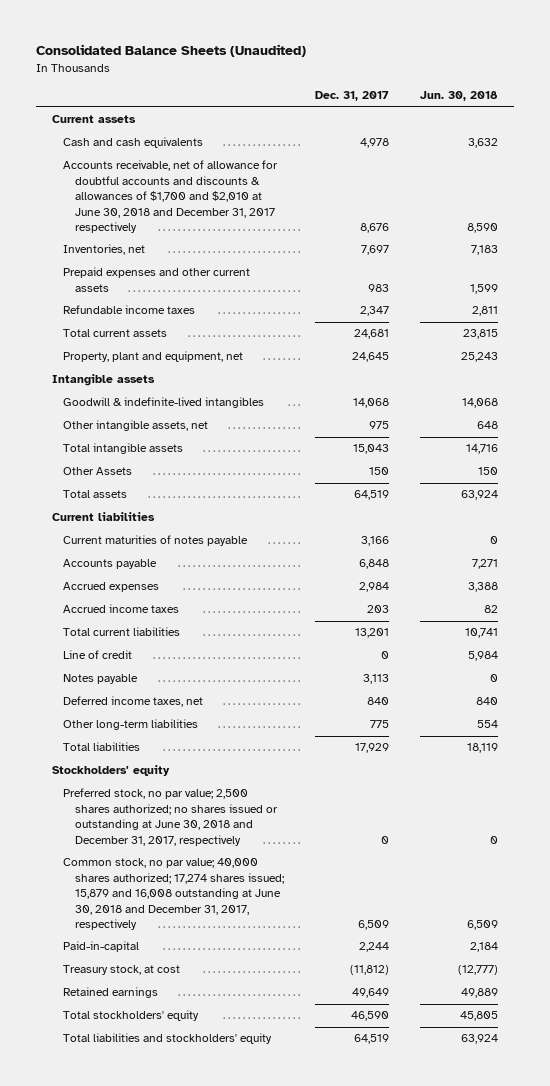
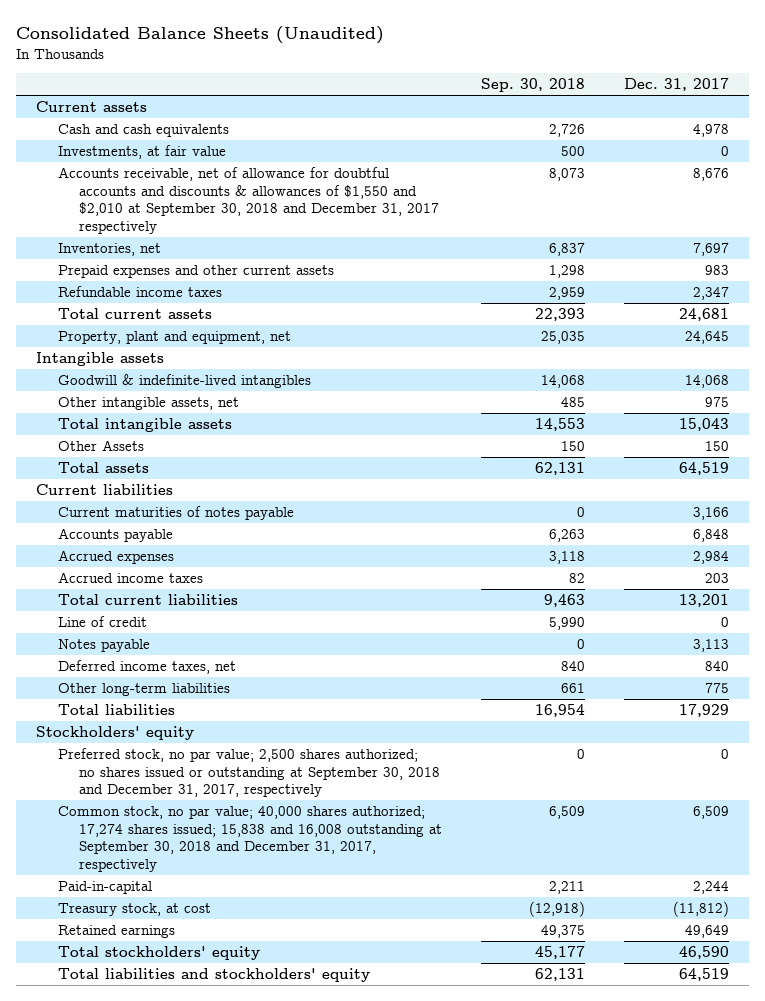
[420,91,499,102] Jun. 30, 2018 -> none
none -> [481,78,586,93] Sep. 30, 2018
none -> [57,145,226,160] Investments, at fair value
[63,160,279,234] Accounts receivable, net of allowance for doubtful accounts and discounts & allowances of $1,700 and $2,010 at June 30, 2018 and December 31, 2017 respectively -> [57,167,440,234] Accounts receivable, net of allowance for doubtful accounts and discounts & allowances of $1,550 and $2,010 at September 30, 2018 and December 31, 2017 respectively
[63,788,278,846] Preferred stock, no par value; 2,500 shares authorized; no shares issued or outstanding at June 30, 2018 and December 31, 2017, respectively -> [57,748,441,798] Preferred stock, no par value; 2,500 shares authorized; no shares issued or outstanding at September 30, 2018 and December 31, 2017, respectively
[63,858,284,931] Common stock, no par value; 40,000 shares authorized; 17,274 shares issued; 15,879 and 16,008 outstanding at June 30, 2018 and December 31, 2017, respectively -> [57,806,443,872] Common stock, no par value; 40,000 shares authorized; 17,274 shares issued; 15,838 and 16,008 outstanding at September 30, 2018 and December 31, 2017, respectively

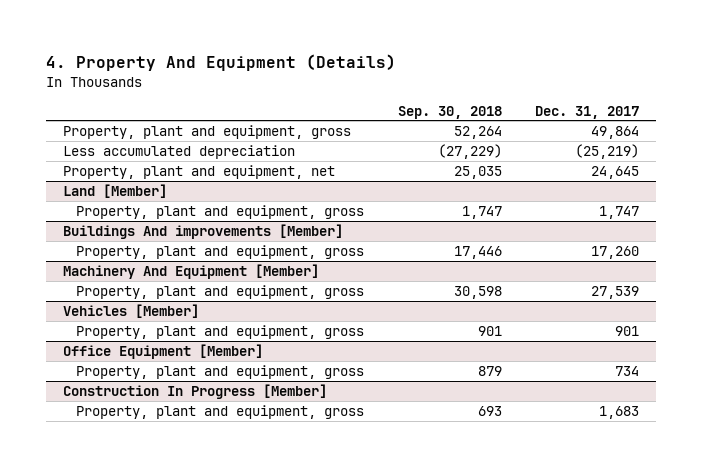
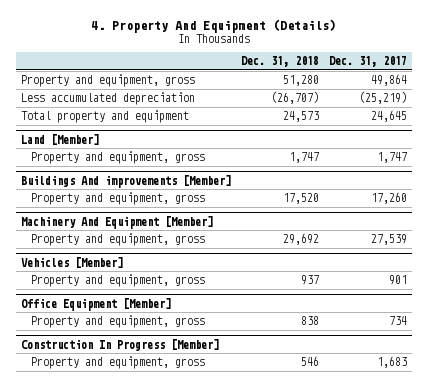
[397,105,502,119] Sep. 30, 2018 -> none
none -> [240,55,319,67] Dec. 31, 2018
[62,124,351,139] Property, plant and equipment, gross -> [20,74,195,88] Property and equipment, gross
[62,164,335,179] Property, plant and equipment, net -> [20,110,189,124] Total property and equipment
[76,204,365,219] Property, plant and equipment, gross -> [30,151,205,165] Property and equipment, gross
[76,244,365,259] Property, plant and equipment, gross -> [30,192,205,206] Property and equipment, gross
[76,284,365,299] Property, plant and equipment, gross -> [30,233,205,247] Property and equipment, gross
[76,324,365,339] Property, plant and equipment, gross -> [30,274,205,288] Property and equipment, gross
[76,364,365,379] Property, plant and equipment, gross -> [30,315,205,329] Property and equipment, gross
[76,404,365,419] Property, plant and equipment, gross -> [30,356,205,370] Property and equipment, gross

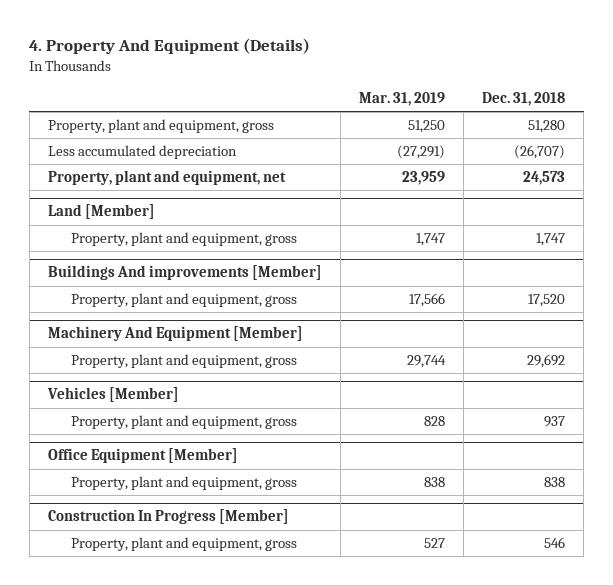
[328,55,407,67] Dec. 31, 2017 -> none
none -> [358,92,445,107] Mar. 31, 2019
[20,74,195,88] Property and equipment, gross -> [47,118,274,133] Property, plant and equipment, gross
[20,110,189,124] Total property and equipment -> [47,169,286,185] Property, plant and equipment, net
[30,151,205,165] Property and equipment, gross -> [70,231,297,246] Property, plant and equipment, gross
[30,192,205,206] Property and equipment, gross -> [70,292,297,307] Property, plant and equipment, gross
[30,233,205,247] Property and equipment, gross -> [70,353,297,368] Property, plant and equipment, gross
[30,274,205,288] Property and equipment, gross -> [70,414,297,429] Property, plant and equipment, gross
[30,315,205,329] Property and equipment, gross -> [70,475,297,490] Property, plant and equipment, gross
[30,356,205,370] Property and equipment, gross -> [70,536,297,551] Property, plant and equipment, gross

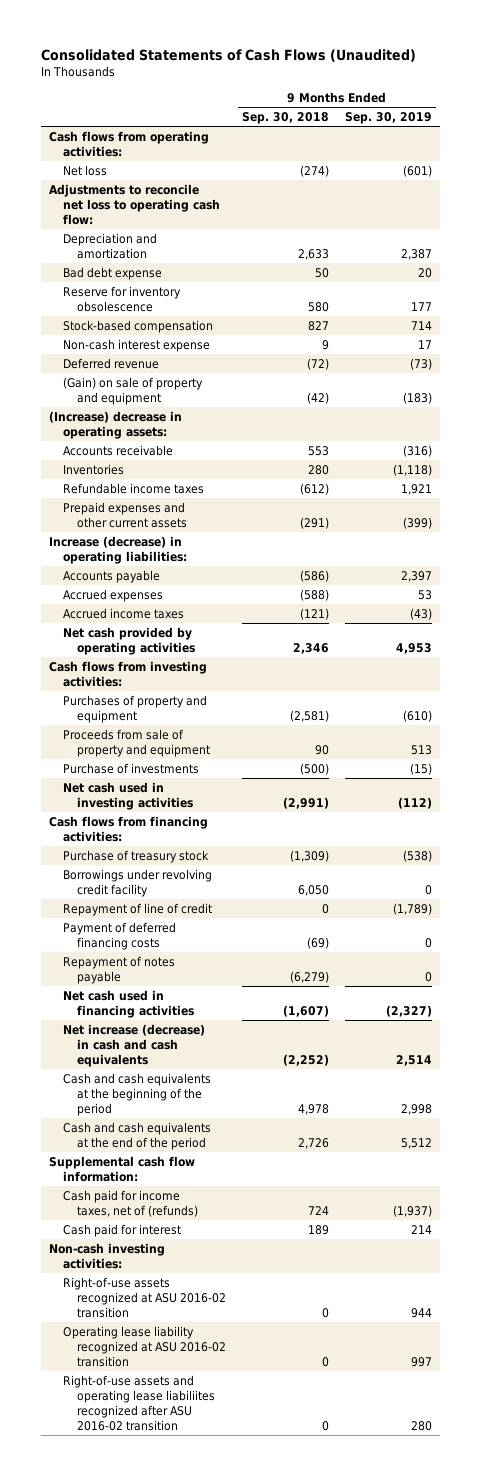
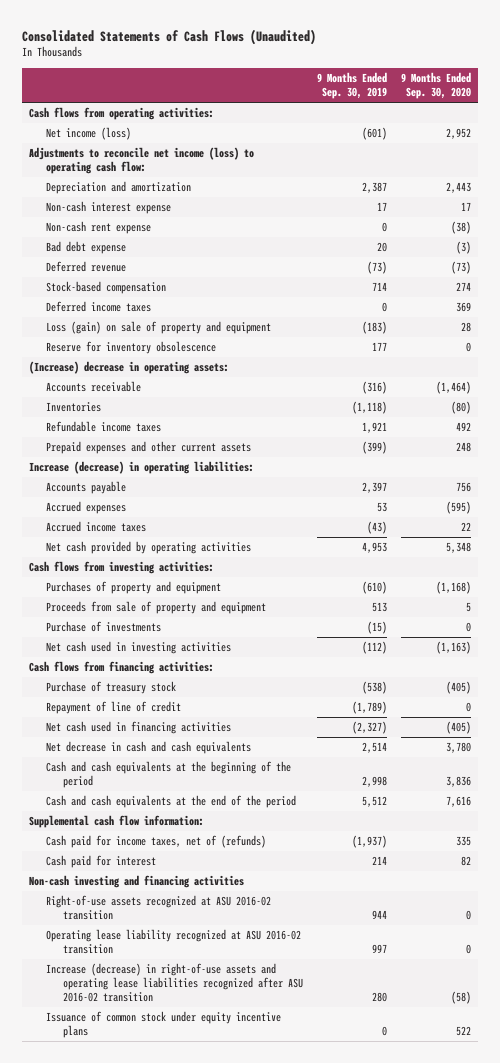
[242,112,330,125] Sep. 30, 2018 -> none
none -> [401,72,472,100] 9 Months Ended Sep. 30, 2020
[63,164,108,176] Net loss -> [46,127,132,141] Net income (loss)
[48,183,221,225] Adjustments to reconcile net loss to operating cash flow: -> [29,147,255,175] Adjustments to reconcile net income (loss) to operating cash flow:
none -> [46,221,152,235] Non-cash rent expense
[63,266,163,280] Bad debt expense -> [46,241,127,255] Bad debt expense
[63,319,214,333] Stock-based compensation -> [46,281,167,295] Stock-based compensation
none -> [46,301,152,313] Deferred income taxes
[63,376,204,405] (Gain) on sale of property and equipment -> [46,321,272,335] Loss (gain) on sale of property and equipment
[63,285,182,312] Reserve for inventory obsolescence -> [46,341,217,355] Reserve for inventory obsolescence
[63,868,213,897] Borrowings under revolving credit facility -> none
[63,921,177,950] Payment of deferred financing costs -> none
[63,955,176,984] Repayment of notes payable -> none
[63,1023,206,1067] Net increase (decrease) in cash and cash equivalents -> [46,741,252,755] Net decrease in cash and cash equivalents
[48,1242,165,1269] Non-cash investing activities: -> [29,875,245,889] Non-cash investing and financing activities
[63,1374,216,1431] Right-of-use assets and operating lease liabiliites recognized after ASU 2016-02 transition -> [46,963,303,1002] Increase (decrease) in right-of-use assets and operating lease liabilities recognized after ASU 2016-02 transition
none -> [46,1011,282,1039] Issuance of common stock under equity incentive plans

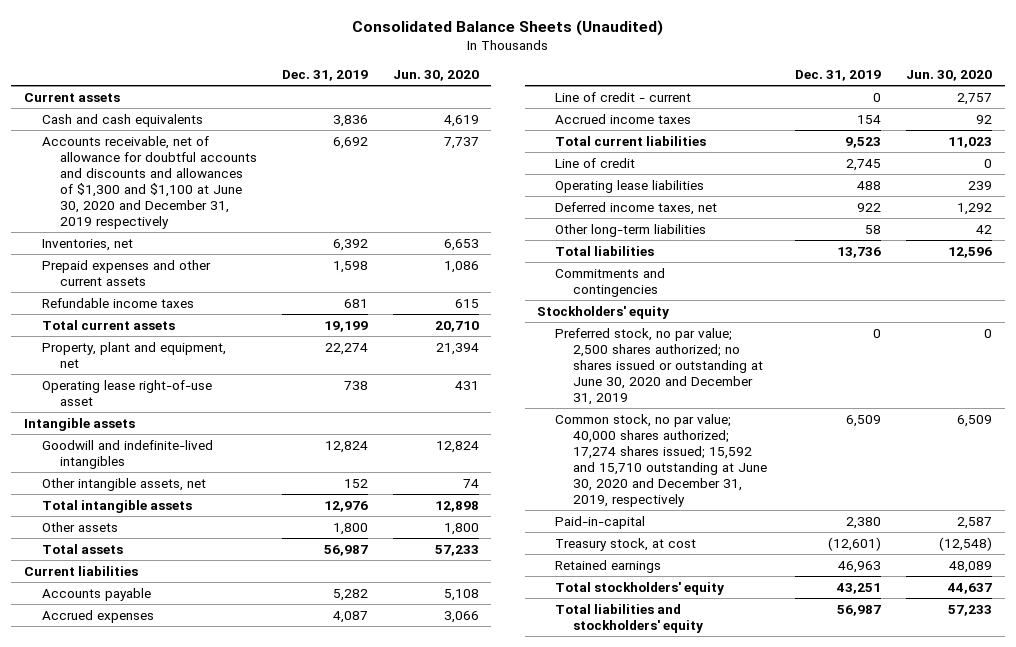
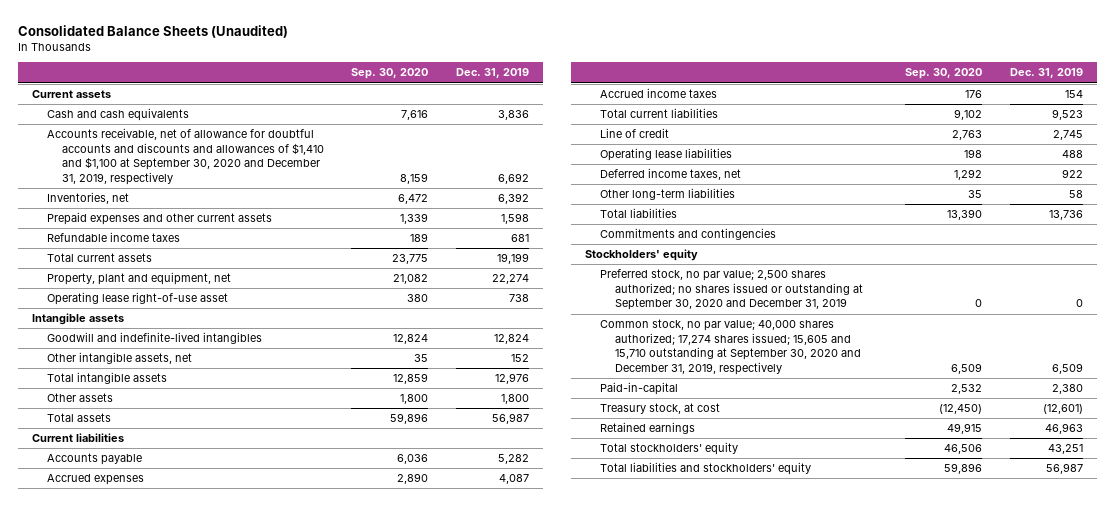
[392,70,479,82] Jun. 30, 2020 -> none
none -> [351,68,429,80] Sep. 30, 2020
[41,135,257,229] Accounts receivable, net of allowance for doubtful accounts and discounts and allowances of $1,300 and $1,100 at June 30, 2020 and December 31, 2019 respectively -> [46,128,324,185] Accounts receivable, net of allowance for doubtful accounts and discounts and allowances of $1,410 and $1,100 at September 30, 2020 and December 31, 2019, respectively
[555,91,692,102] Line of credit - current -> none
[555,327,764,405] Preferred stock, no par value; 2,500 shares authorized; no shares issued or outstanding at June 30, 2020 and December 31, 2019 -> [600,269,863,311] Preferred stock, no par value; 2,500 shares authorized; no shares issued or outstanding at September 30, 2020 and December 31, 2019
[555,413,768,507] Common stock, no par value; 40,000 shares authorized; 17,274 shares issued; 15,592 and 15,710 outstanding at June 30, 2020 and December 31, 2019, respectively -> [600,319,861,375] Common stock, no par value; 40,000 shares authorized; 17,274 shares issued; 15,605 and 15,710 outstanding at September 30, 2020 and December 31, 2019, respectively

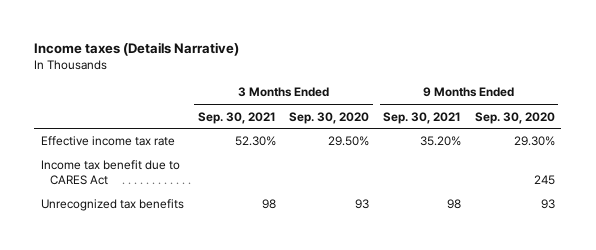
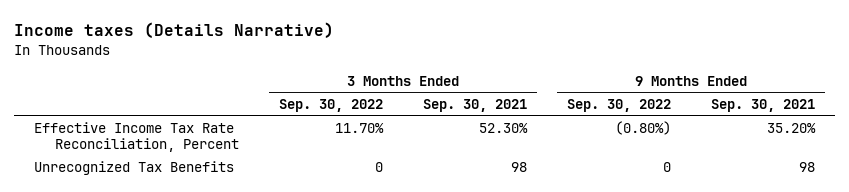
[289,111,370,124] Sep. 30, 2020 -> none
[474,111,555,124] Sep. 30, 2020 -> none
none -> [278,98,383,112] Sep. 30, 2022
none -> [566,98,671,112] Sep. 30, 2022
[41,160,181,186] Income tax benefit due to CARES Act -> none
[41,136,176,147] Effective income tax rate -> [34,121,239,153] Effective Income Tax Rate Reconciliation, Percent
[41,199,185,212] Unrecognized tax benefits -> [34,160,235,175] Unrecognized Tax Benefits

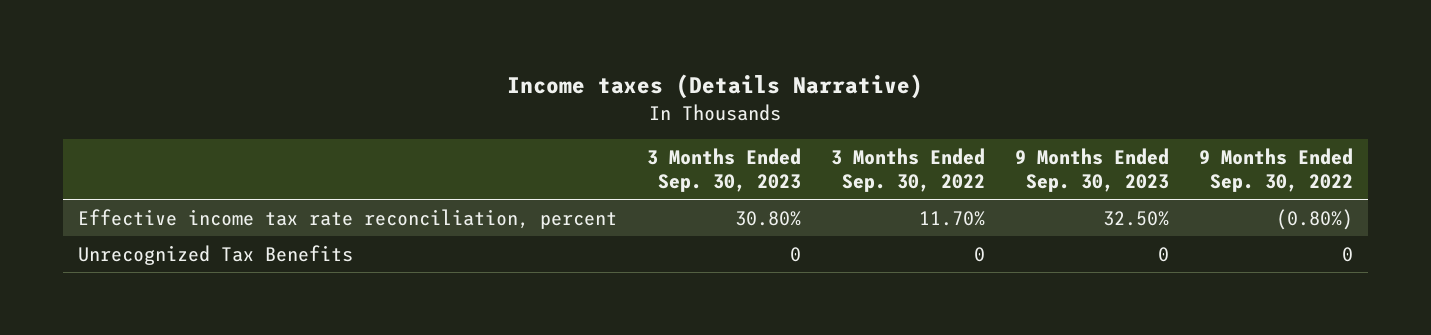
[422,98,527,112] Sep. 30, 2021 -> none
[711,98,816,112] Sep. 30, 2021 -> none
none -> [646,147,801,193] 3 Months Ended Sep. 30, 2023
none -> [1014,147,1169,193] 9 Months Ended Sep. 30, 2023
[34,121,239,153] Effective Income Tax Rate Reconciliation, Percent -> [77,208,617,229] Effective income tax rate reconciliation, percent

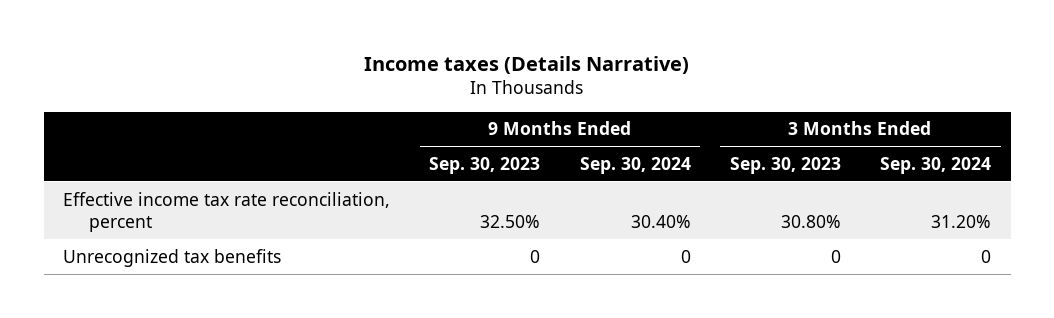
[830,147,985,193] 3 Months Ended Sep. 30, 2022 -> none
[1198,147,1353,193] 9 Months Ended Sep. 30, 2022 -> none
none -> [579,156,691,174] Sep. 30, 2024
none -> [880,156,992,174] Sep. 30, 2024
[77,244,353,265] Unrecognized Tax Benefits -> [63,248,282,267] Unrecognized tax benefits

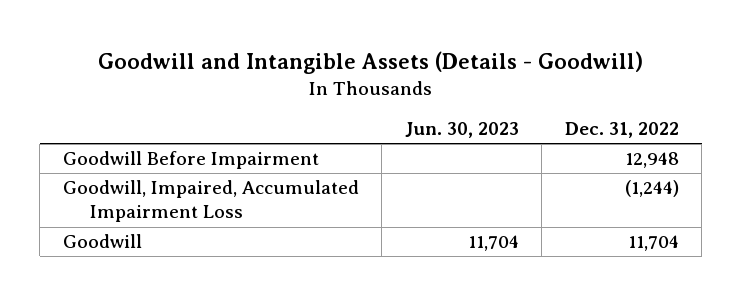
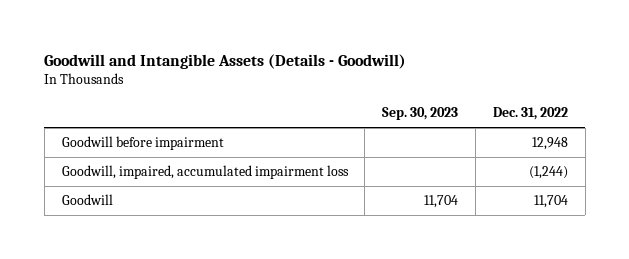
[404,122,519,139] Jun. 30, 2023 -> none
none -> [382,107,459,121] Sep. 30, 2023
[62,151,319,170] Goodwill Before Impairment -> [61,136,224,151] Goodwill before impairment
[62,180,359,223] Goodwill, Impaired, Accumulated Impairment Loss -> [61,165,349,180] Goodwill, impaired, accumulated impairment loss

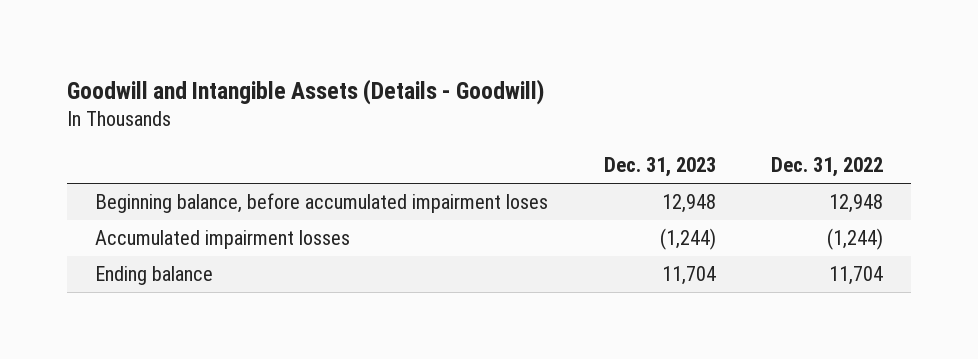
[382,107,459,121] Sep. 30, 2023 -> none
none -> [603,157,716,178] Dec. 31, 2023
[61,136,224,151] Goodwill before impairment -> [95,193,549,214] Beginning balance, before accumulated impairment loses
[61,165,349,180] Goodwill, impaired, accumulated impairment loss -> [95,230,351,250] Accumulated impairment losses
[61,194,113,206] Goodwill -> [95,266,214,286] Ending balance

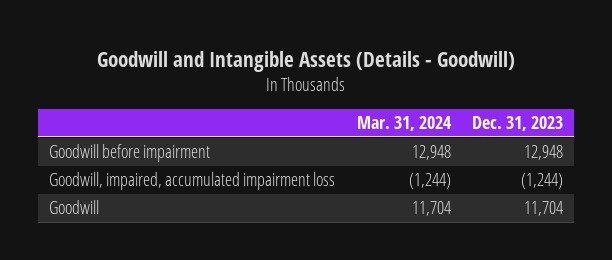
[770,157,883,178] Dec. 31, 2022 -> none
none -> [356,116,452,132] Mar. 31, 2024
[95,193,549,214] Beginning balance, before accumulated impairment loses -> [49,144,211,163] Goodwill before impairment
[95,230,351,250] Accumulated impairment losses -> [49,172,336,191] Goodwill, impaired, accumulated impairment loss
[95,266,214,286] Ending balance -> [49,200,100,215] Goodwill

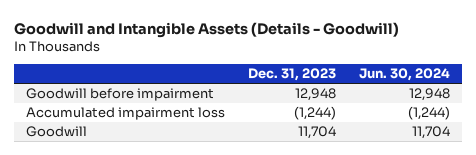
[356,116,452,132] Mar. 31, 2024 -> none
none -> [358,68,450,82] Jun. 30, 2024
[49,172,336,191] Goodwill, impaired, accumulated impairment loss -> [25,107,225,121] Accumulated impairment loss

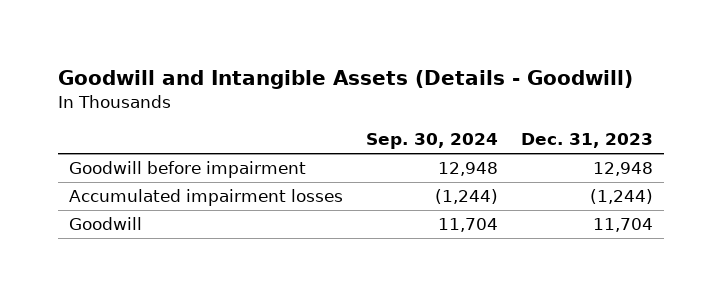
[358,68,450,82] Jun. 30, 2024 -> none
none -> [366,133,499,150] Sep. 30, 2024
[25,107,225,121] Accumulated impairment loss -> [69,189,344,207] Accumulated impairment losses

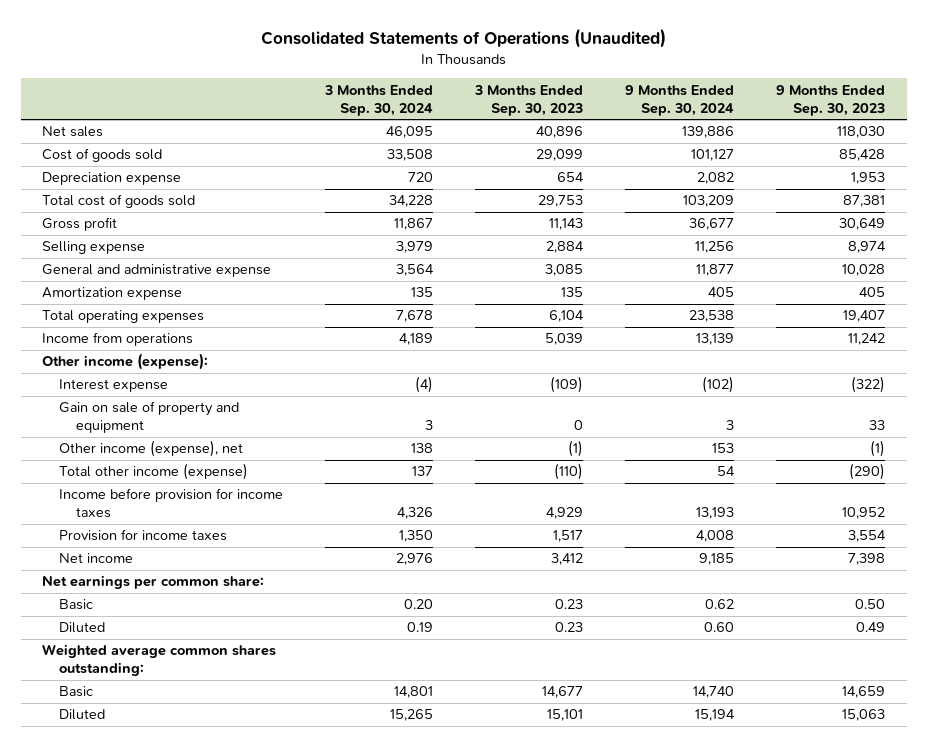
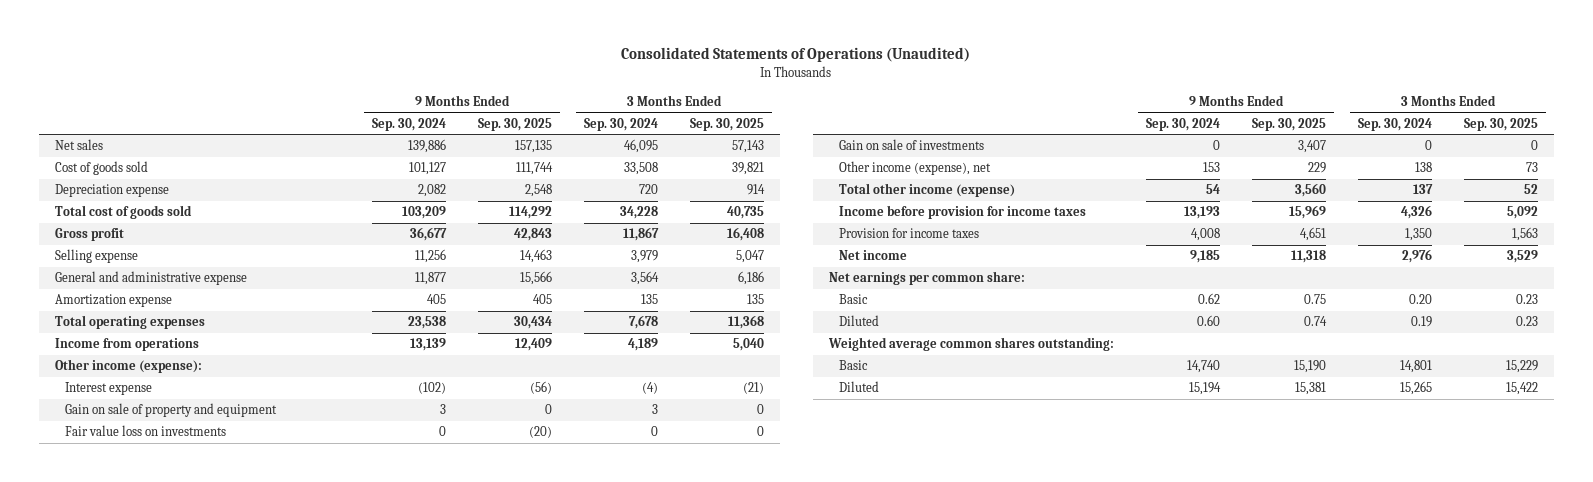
[474,84,584,116] 3 Months Ended Sep. 30, 2023 -> none
[776,84,886,116] 9 Months Ended Sep. 30, 2023 -> none
none -> [478,117,553,131] Sep. 30, 2025
none -> [689,117,764,131] Sep. 30, 2025
none -> [65,425,227,437] Fair value loss on investments
none -> [839,139,985,151] Gain on sale of investments

